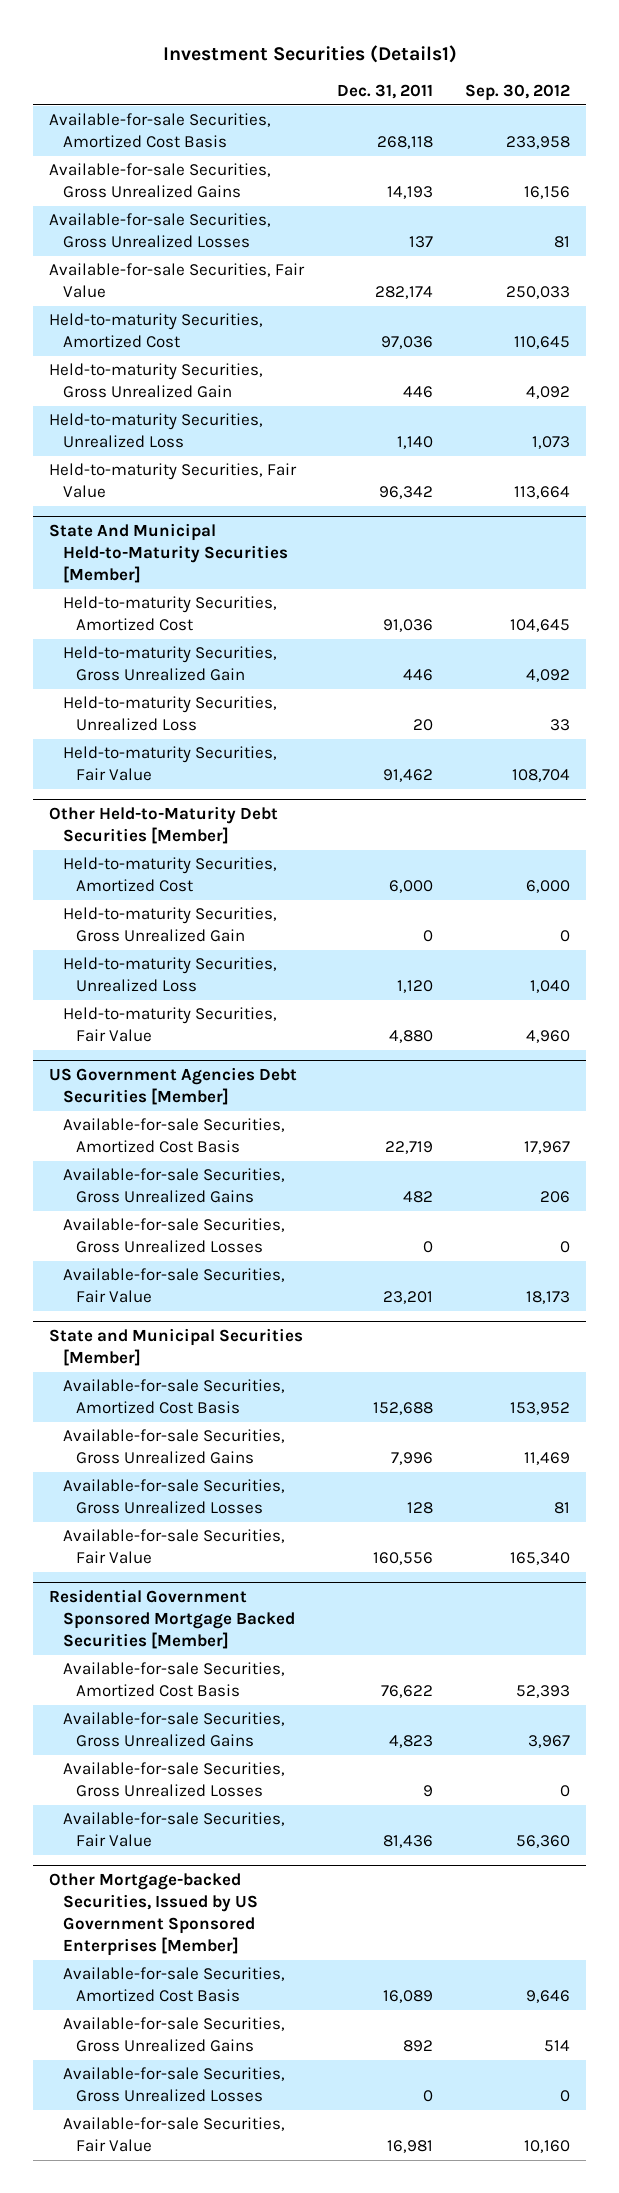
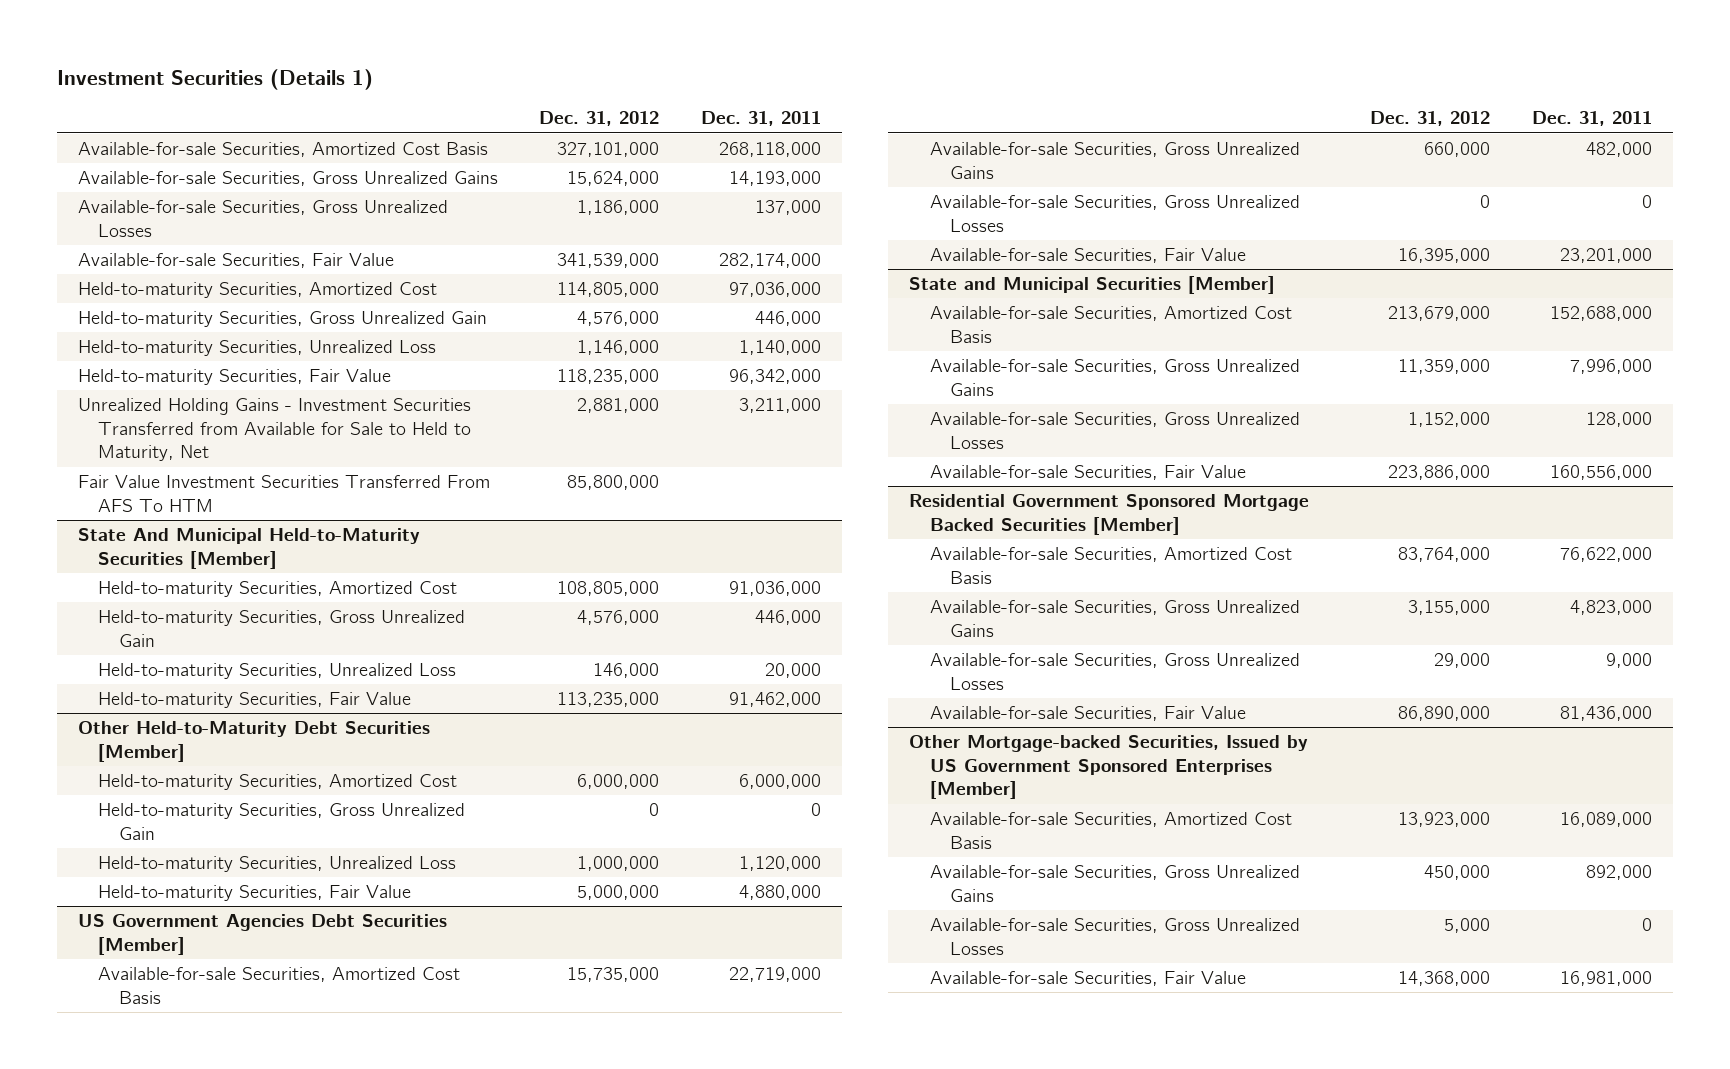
[162,44,457,63] Investment Securities (Details1) -> [56,69,373,91] Investment Securities (Details 1)
[464,83,570,101] Sep. 30, 2012 -> none
none -> [539,111,660,127] Dec. 31, 2012
[376,136,433,150] 268,118 -> [719,141,822,157] 268,118,000
[386,186,433,200] 14,193 -> [729,170,822,186] 14,193,000
[408,236,433,249] 137 -> [755,199,822,215] 137,000
[374,286,433,300] 282,174 -> [719,252,822,268] 282,174,000
[380,336,433,350] 97,036 -> [729,281,822,297] 97,036,000
[402,386,433,399] 446 -> [755,310,822,326] 446,000
[396,436,433,450] 1,140 -> [739,339,822,355] 1,140,000
[378,486,433,500] 96,342 -> [729,368,822,384] 96,342,000
none -> [77,397,472,462] Unrealized Holding Gains - Investment Securities Transferred from Available for Sale to Held to Maturity, Net
none -> [77,474,490,512] Fair Value Investment Securities Transferred From AFS To HTM
[382,619,433,633] 91,036 -> [729,580,822,596] 91,036,000
[402,669,433,682] 446 -> [755,609,822,625] 446,000
[412,719,433,732] 20 -> [765,662,822,678] 20,000
[382,769,433,783] 91,462 -> [729,691,822,707] 91,462,000
[388,880,433,894] 6,000 -> [739,773,822,789] 6,000,000
[396,980,433,994] 1,120 -> [739,855,822,871] 1,120,000
[388,1030,433,1044] 4,880 -> [739,884,822,900] 4,880,000
[384,1141,433,1155] 22,719 -> [729,966,822,982] 22,719,000
[402,1191,433,1204] 482 -> [1586,141,1653,157] 482,000
[382,1291,433,1305] 23,201 -> [1560,247,1653,263] 23,201,000
[372,1402,433,1416] 152,688 -> [1550,305,1653,321] 152,688,000
[390,1452,433,1466] 7,996 -> [1570,358,1653,374] 7,996,000
[406,1502,433,1515] 128 -> [1586,411,1653,427] 128,000
[372,1552,433,1566] 160,556 -> [1550,464,1653,480] 160,556,000
[380,1685,433,1699] 76,622 -> [1560,546,1653,562] 76,622,000
[388,1735,433,1749] 4,823 -> [1570,599,1653,615] 4,823,000
[422,1785,433,1798] 9 -> [1606,652,1653,668] 9,000
[382,1835,433,1849] 81,436 -> [1560,705,1653,721] 81,436,000
[382,1990,433,2004] 16,089 -> [1560,811,1653,827] 16,089,000
[402,2040,433,2053] 892 -> [1586,864,1653,880] 892,000
[386,2140,433,2154] 16,981 -> [1560,970,1653,986] 16,981,000

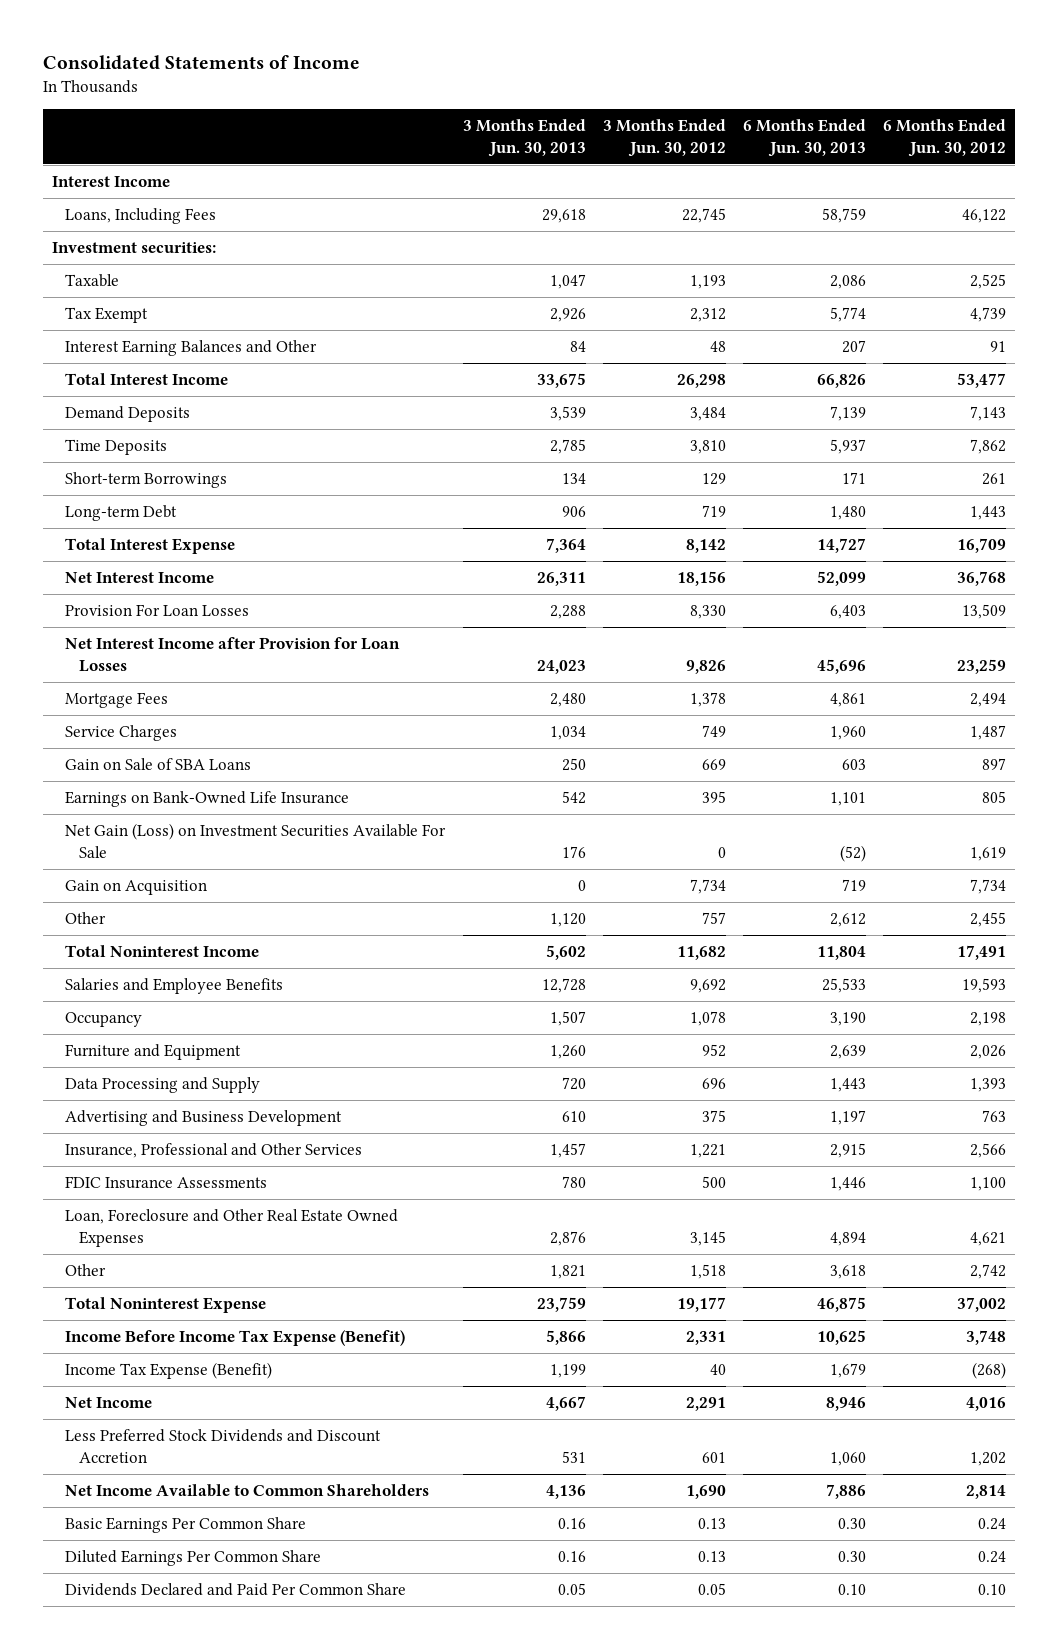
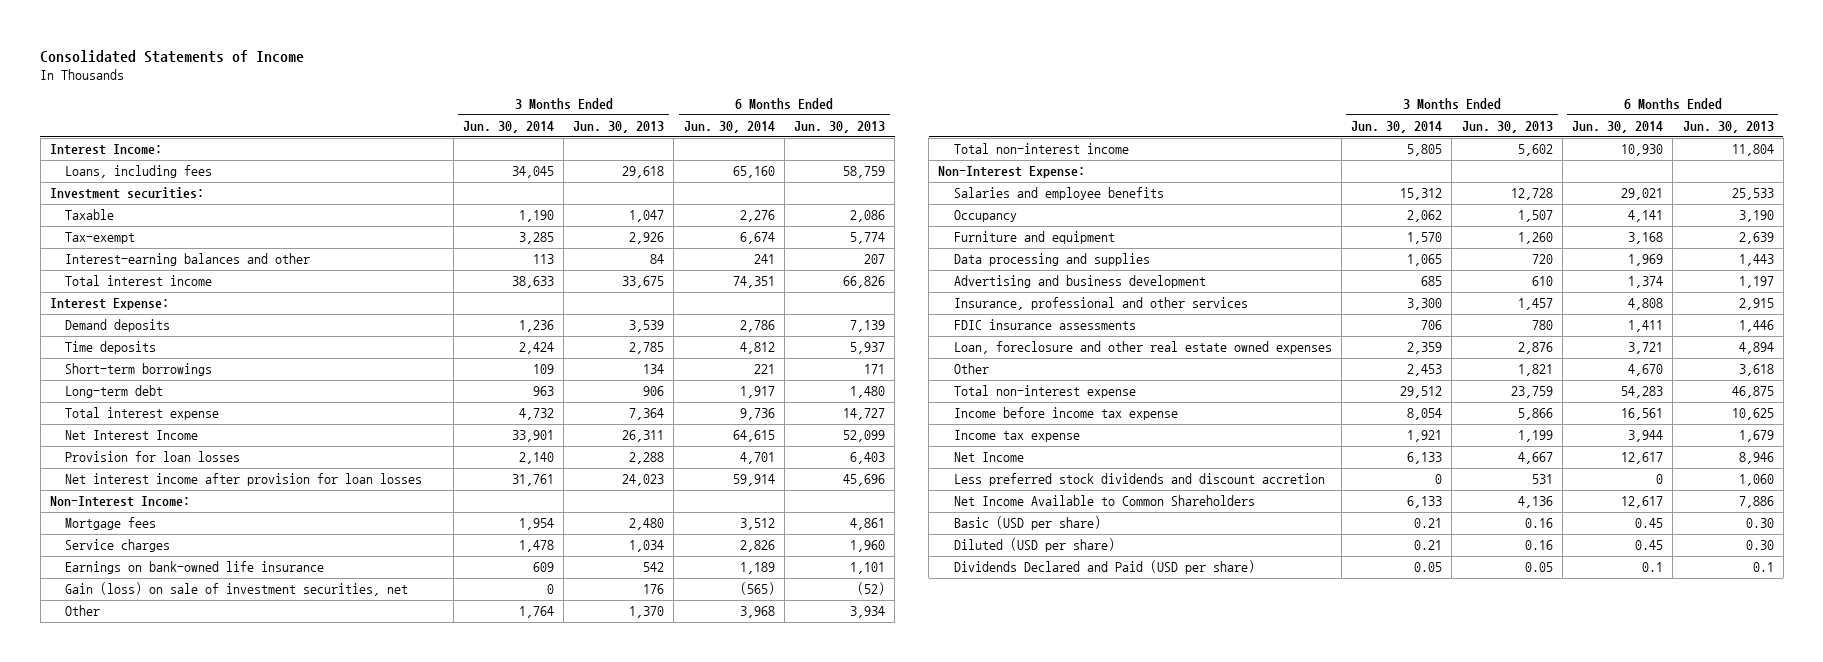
[602,119,726,157] 3 Months Ended Jun. 30, 2012 -> none
[883,119,1007,157] 6 Months Ended Jun. 30, 2012 -> none
none -> [462,120,554,133] Jun. 30, 2014
none -> [683,120,775,133] Jun. 30, 2014
[51,175,170,187] Interest Income -> [49,144,162,156] Interest Income:
[65,207,217,224] Loans, Including Fees -> [65,165,213,179] Loans, including fees
[65,306,149,323] Tax Exempt -> [65,232,136,245] Tax-exempt
[65,339,318,356] Interest Earning Balances and Other -> [65,253,311,267] Interest-earning balances and other
[65,372,229,385] Total Interest Income -> [65,275,213,287] Total interest income
none -> [49,298,169,311] Interest Expense:
[65,405,191,422] Demand Deposits -> [65,319,171,333] Demand deposits
[65,438,168,455] Time Deposits -> [65,341,157,355] Time deposits
[65,471,228,488] Short-term Borrowings -> [65,363,213,377] Short-term borrowings
[65,504,178,521] Long-term Debt -> [65,385,164,399] Long-term debt
[65,537,236,554] Total Interest Expense -> [65,407,220,421] Total interest expense
[65,757,252,770] Gain on Sale of SBA Loans -> none
[65,879,208,895] Gain on Acquisition -> none
[65,603,250,616] Provision For Loan Losses -> [65,451,241,463] Provision for loan losses
[65,636,401,672] Net Interest Income after Provision for Loan Losses -> [65,473,423,487] Net interest income after provision for loan losses
none -> [49,496,190,508] Non-Interest Income:
[65,691,169,708] Mortgage Fees -> [65,517,157,531] Mortgage fees
[65,724,178,741] Service Charges -> [65,539,171,553] Service charges
[65,790,350,807] Earnings on Bank-Owned Life Insurance -> [65,561,325,575] Earnings on bank-owned life insurance
[65,822,447,858] Net Gain (Loss) on Investment Securities Available For Sale -> [65,582,409,597] Gain (loss) on sale of investment securities, net
[549,912,586,927] 1,120 -> [629,606,665,619] 1,370
[830,912,867,927] 2,612 -> [850,606,886,619] 3,934
[65,944,260,957] Total Noninterest Income -> [953,143,1129,155] Total non-interest income
none -> [938,166,1086,179] Non-Interest Expense:
[65,977,284,994] Salaries and Employee Benefits -> [953,187,1164,201] Salaries and employee benefits
[65,1043,242,1060] Furniture and Equipment -> [953,231,1115,245] Furniture and equipment
[65,1076,261,1093] Data Processing and Supply -> [953,253,1150,267] Data processing and supplies
[65,1109,343,1126] Advertising and Business Development -> [953,275,1206,289] Advertising and business development
[65,1142,363,1158] Insurance, Professional and Other Services -> [953,297,1248,311] Insurance, professional and other services
[65,1175,268,1189] FDIC Insurance Assessments -> [953,319,1136,331] FDIC insurance assessments
[65,1208,399,1247] Loan, Foreclosure and Other Real Estate Owned Expenses -> [953,341,1332,355] Loan, foreclosure and other real estate owned expenses
[65,1296,267,1313] Total Noninterest Expense -> [953,385,1136,399] Total non-interest expense
[65,1329,406,1346] Income Before Income Tax Expense (Benefit) -> [953,407,1178,421] Income before income tax expense
[65,1361,273,1379] Income Tax Expense (Benefit) -> [953,430,1080,443] Income tax expense
[65,1428,382,1463] Less Preferred Stock Dividends and Discount Accretion -> [953,473,1325,487] Less preferred stock dividends and discount accretion
[65,1516,307,1533] Basic Earnings Per Common Share -> [953,516,1101,531] Basic (USD per share)
[65,1549,322,1566] Diluted Earnings Per Common Share -> [953,538,1115,553] Diluted (USD per share)
[65,1582,407,1596] Dividends Declared and Paid Per Common Share -> [953,560,1255,575] Dividends Declared and Paid (USD per share)
[838,1583,867,1595] 0.10 -> [1752,562,1774,573] 0.1

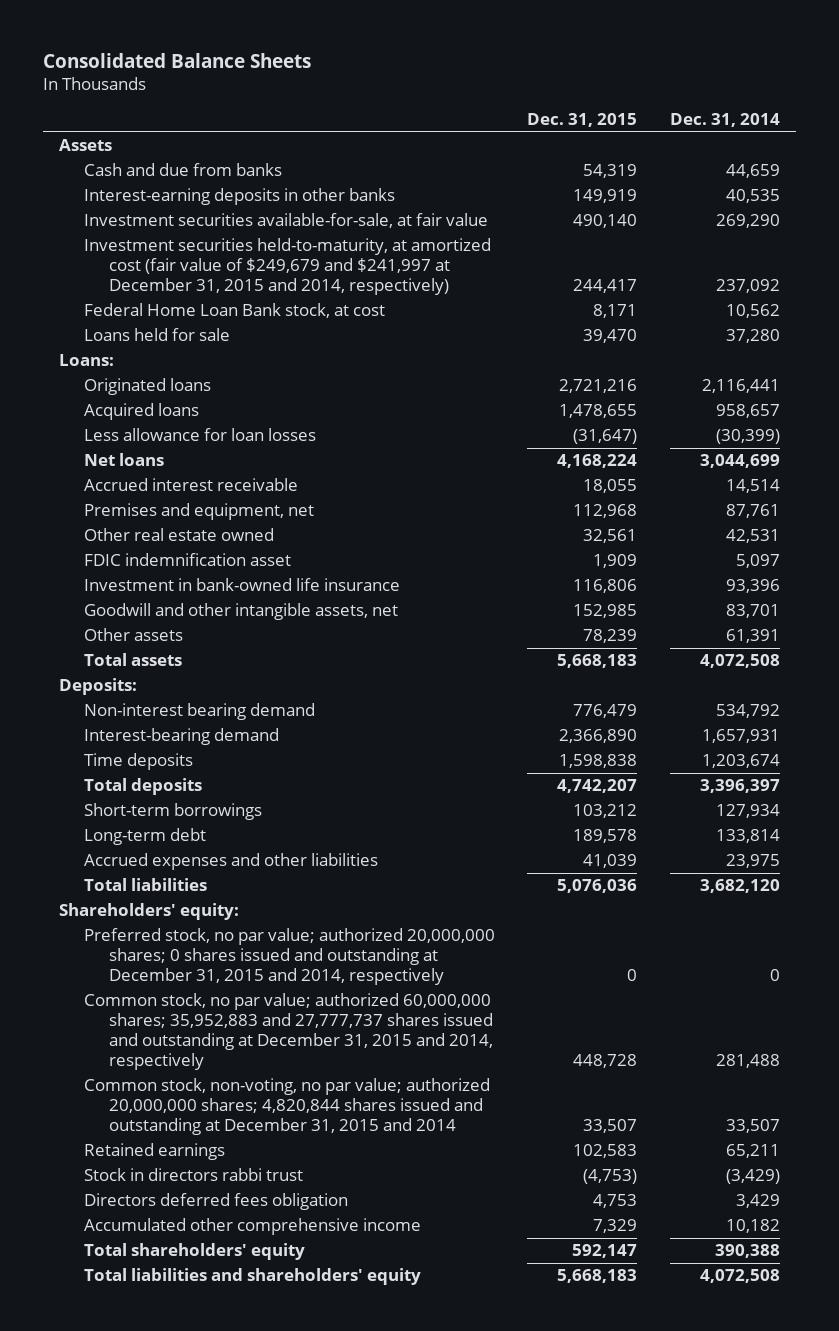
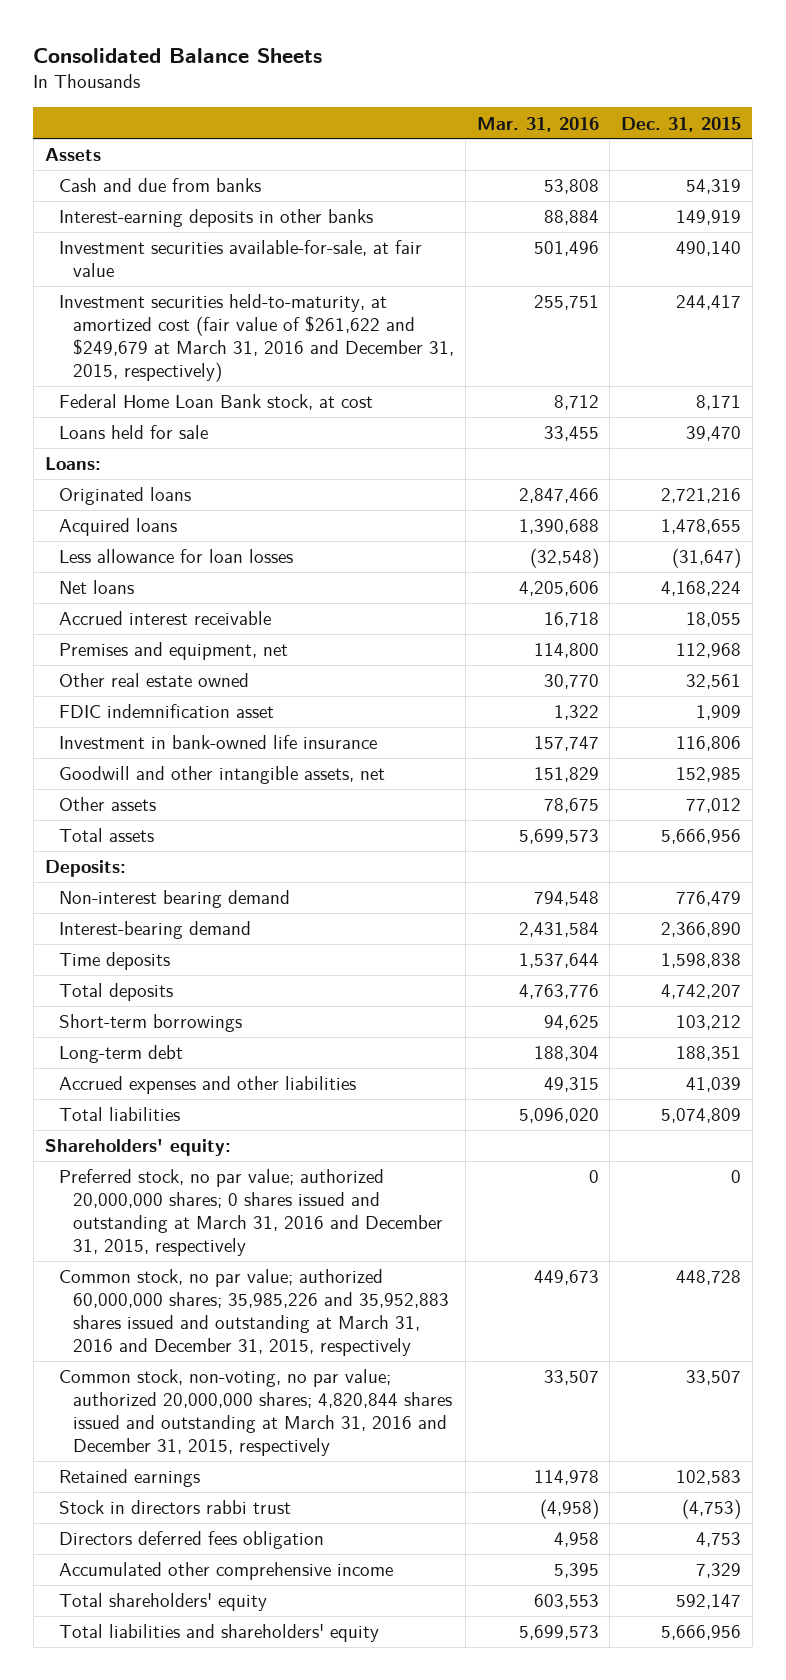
[669,112,780,127] Dec. 31, 2014 -> none
none -> [476,116,599,132] Mar. 31, 2016
[84,238,492,296] Investment securities held-to-maturity, at amortized cost (fair value of $249,679 and $241,997 at December 31, 2015 and 2014, respectively) -> [59,294,455,383] Investment securities held-to-maturity, at amortized cost (fair value of $261,622 and $249,679 at March 31, 2016 and December 31, 2015, respectively)
[583,629,638,644] 78,239 -> [686,798,742,814] 77,012
[557,654,638,669] 5,668,183 -> [661,829,742,845] 5,666,956
[573,829,638,844] 189,578 -> [676,1046,742,1062] 188,351
[557,879,638,894] 5,076,036 -> [661,1108,742,1124] 5,074,809
[84,928,496,986] Preferred stock, no par value; authorized 20,000,000 shares; 0 shares issued and outstanding at December 31, 2015 and 2014, respectively -> [59,1169,444,1257] Preferred stock, no par value; authorized 20,000,000 shares; 0 shares issued and outstanding at March 31, 2016 and December 31, 2015, respectively
[84,993,494,1071] Common stock, no par value; authorized 60,000,000 shares; 35,952,883 and 27,777,737 shares issued and outstanding at December 31, 2015 and 2014, respectively -> [59,1269,450,1357] Common stock, no par value; authorized 60,000,000 shares; 35,985,226 and 35,952,883 shares issued and outstanding at March 31, 2016 and December 31, 2015, respectively
[84,1078,491,1136] Common stock, non-voting, no par value; authorized 20,000,000 shares; 4,820,844 shares issued and outstanding at December 31, 2015 and 2014 -> [59,1369,453,1457] Common stock, non-voting, no par value; authorized 20,000,000 shares; 4,820,844 shares issued and outstanding at March 31, 2016 and December 31, 2015, respectively
[557,1269,638,1284] 5,668,183 -> [661,1625,742,1641] 5,666,956

